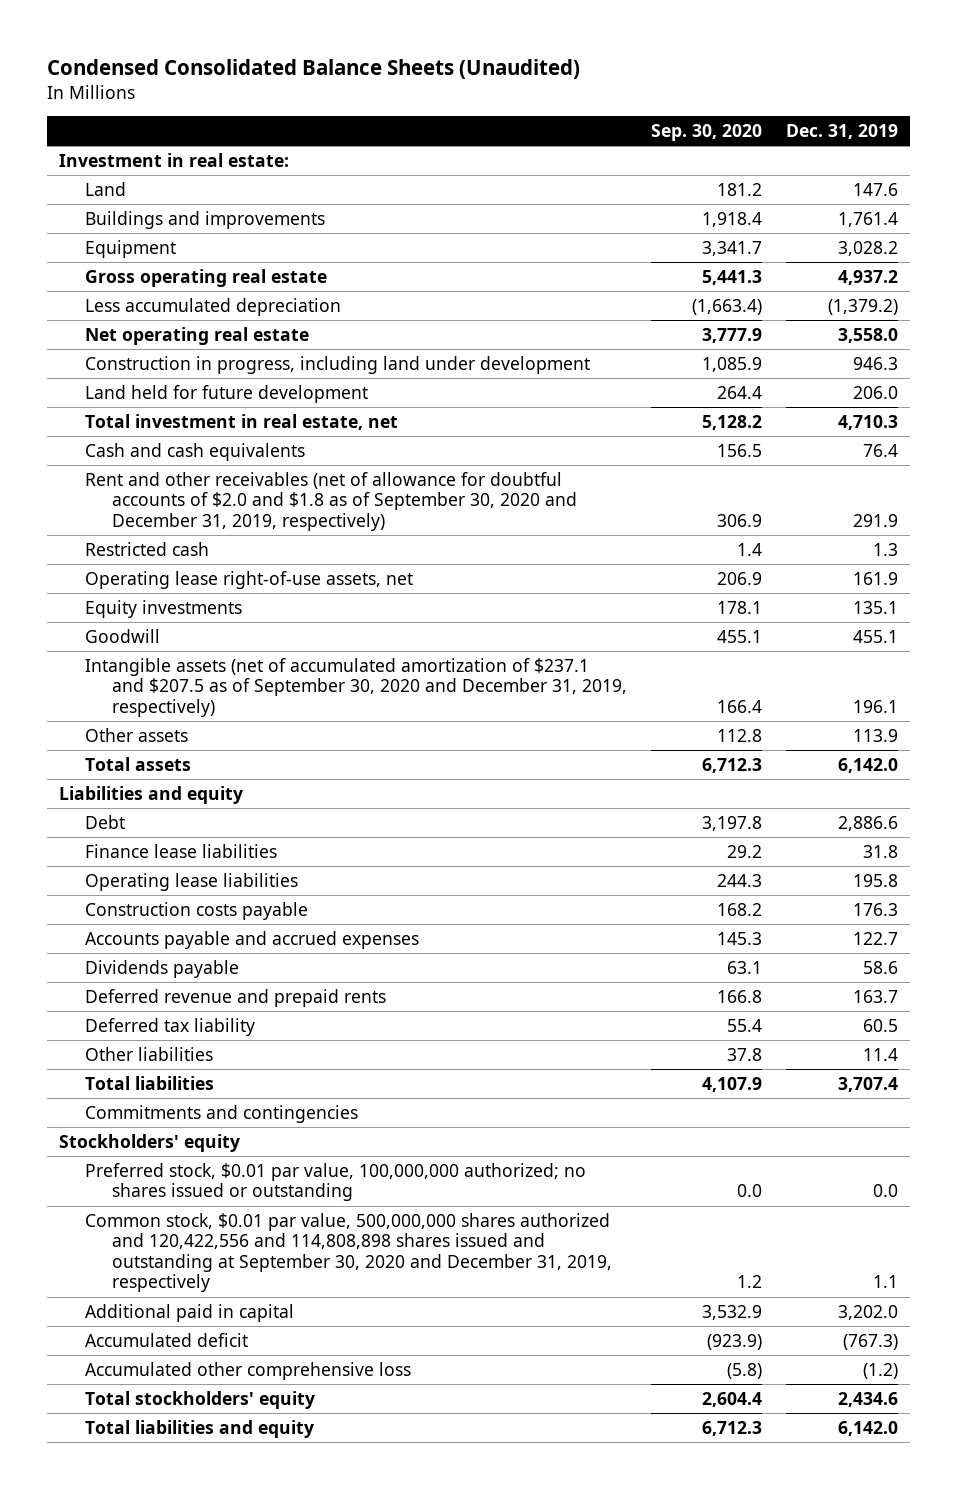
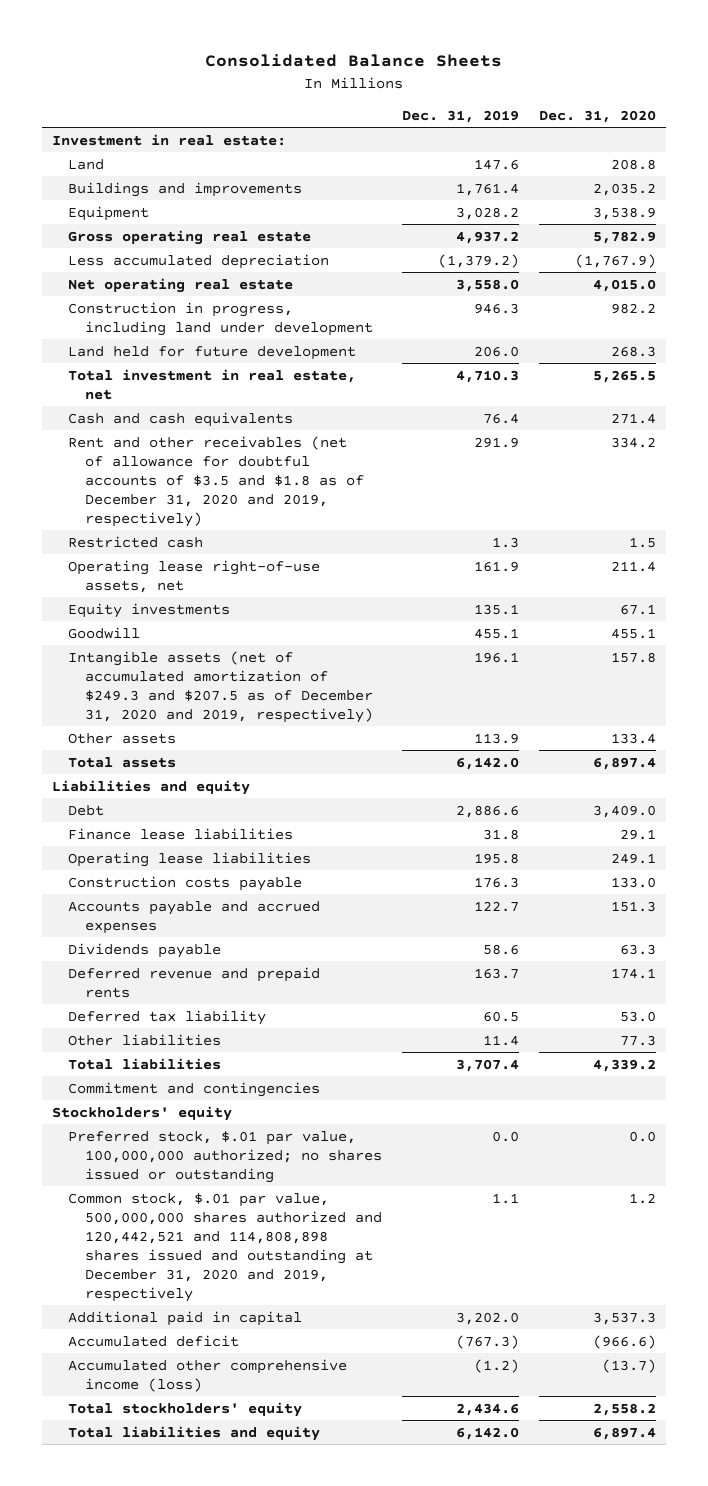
[47,58,581,79] Condensed Consolidated Balance Sheets (Unaudited) -> [204,54,502,68] Consolidated Balance Sheets
[650,124,762,142] Sep. 30, 2020 -> none
none -> [538,110,656,124] Dec. 31, 2020
[85,471,577,531] Rent and other receivables (net of allowance for doubtful accounts of $2.0 and $1.8 as of September 30, 2020 and December 31, 2019, respectively) -> [68,435,364,527] Rent and other receivables (net of allowance for doubtful accounts of $3.5 and $1.8 as of December 31, 2020 and 2019, respectively)
[85,657,627,717] Intangible assets (net of accumulated amortization of $237.1 and $207.5 as of September 30, 2020 and December 31, 2019, respectively) -> [68,650,373,723] Intangible assets (net of accumulated amortization of $249.3 and $207.5 as of December 31, 2020 and 2019, respectively)
[85,1104,359,1123] Commitments and contingencies -> [68,1081,321,1097] Commitment and contingencies
[85,1162,587,1202] Preferred stock, $0.01 par value, 100,000,000 authorized; no shares issued or outstanding -> [68,1130,382,1183] Preferred stock, $.01 par value, 100,000,000 authorized; no shares issued or outstanding
[85,1212,612,1293] Common stock, $0.01 par value, 500,000,000 shares authorized and 120,422,556 and 114,808,898 shares issued and outstanding at September 30, 2020 and December 31, 2019, respectively -> [68,1192,382,1303] Common stock, $.01 par value, 500,000,000 shares authorized and 120,442,521 and 114,808,898 shares issued and outstanding at December 31, 2020 and 2019, respectively
[85,1361,412,1380] Accumulated other comprehensive loss -> [68,1358,348,1392] Accumulated other comprehensive income (loss)

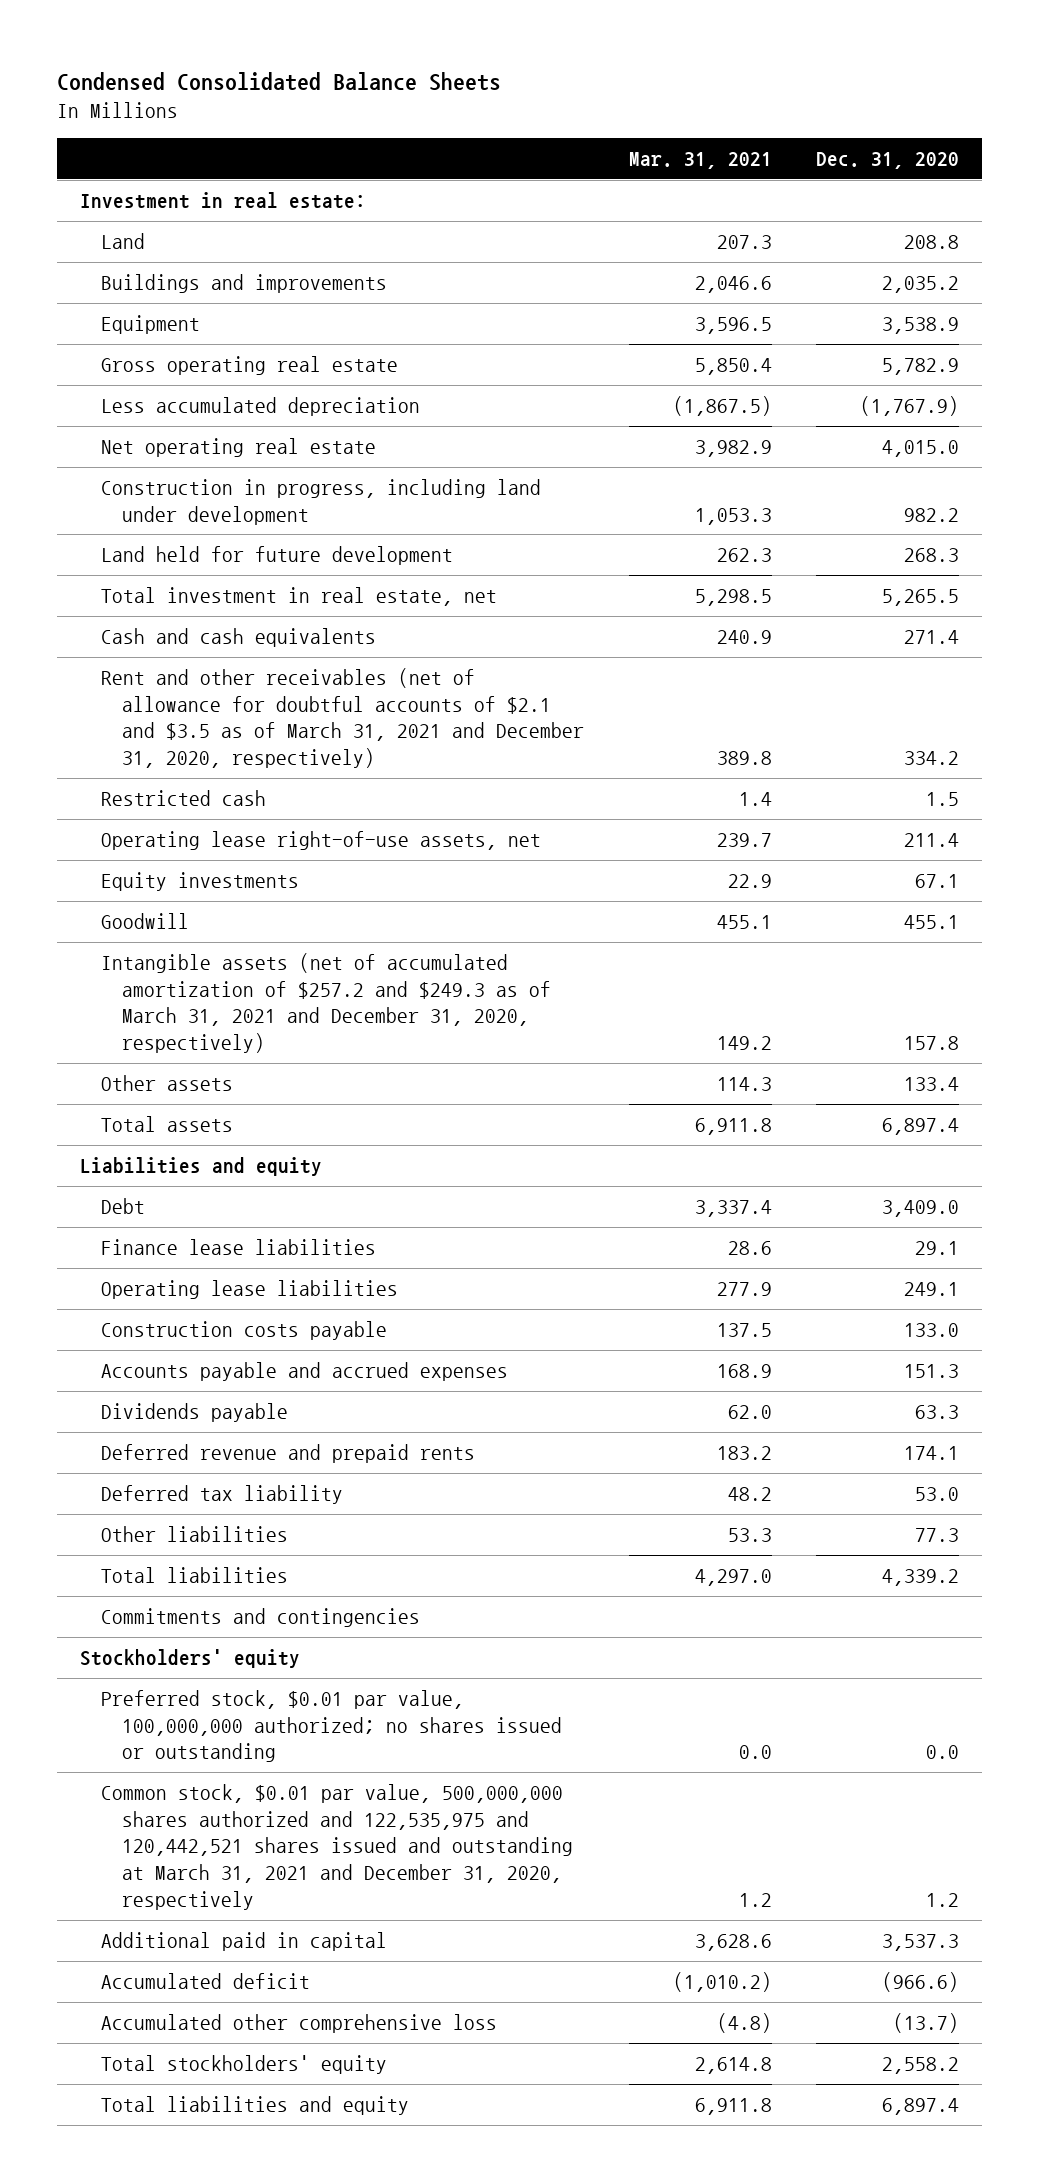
[204,54,502,68] Consolidated Balance Sheets -> [57,72,502,92] Condensed Consolidated Balance Sheets
[401,110,519,124] Dec. 31, 2019 -> none
none -> [628,152,772,170] Mar. 31, 2021
[68,435,364,527] Rent and other receivables (net of allowance for doubtful accounts of $3.5 and $1.8 as of December 31, 2020 and 2019, respectively) -> [100,667,584,769] Rent and other receivables (net of allowance for doubtful accounts of $2.1 and $3.5 as of March 31, 2021 and December 31, 2020, respectively)
[68,650,373,723] Intangible assets (net of accumulated amortization of $249.3 and $207.5 as of December 31, 2020 and 2019, respectively) -> [100,952,551,1054] Intangible assets (net of accumulated amortization of $257.2 and $249.3 as of March 31, 2021 and December 31, 2020, respectively)
[68,1081,321,1097] Commitment and contingencies -> [100,1607,420,1627] Commitments and contingencies
[68,1130,382,1183] Preferred stock, $.01 par value, 100,000,000 authorized; no shares issued or outstanding -> [100,1689,562,1763] Preferred stock, $0.01 par value, 100,000,000 authorized; no shares issued or outstanding
[68,1192,382,1303] Common stock, $.01 par value, 500,000,000 shares authorized and 120,442,521 and 114,808,898 shares issued and outstanding at December 31, 2020 and 2019, respectively -> [100,1783,573,1910] Common stock, $0.01 par value, 500,000,000 shares authorized and 122,535,975 and 120,442,521 shares issued and outstanding at March 31, 2021 and December 31, 2020, respectively
[68,1358,348,1392] Accumulated other comprehensive income (loss) -> [100,2013,497,2033] Accumulated other comprehensive loss

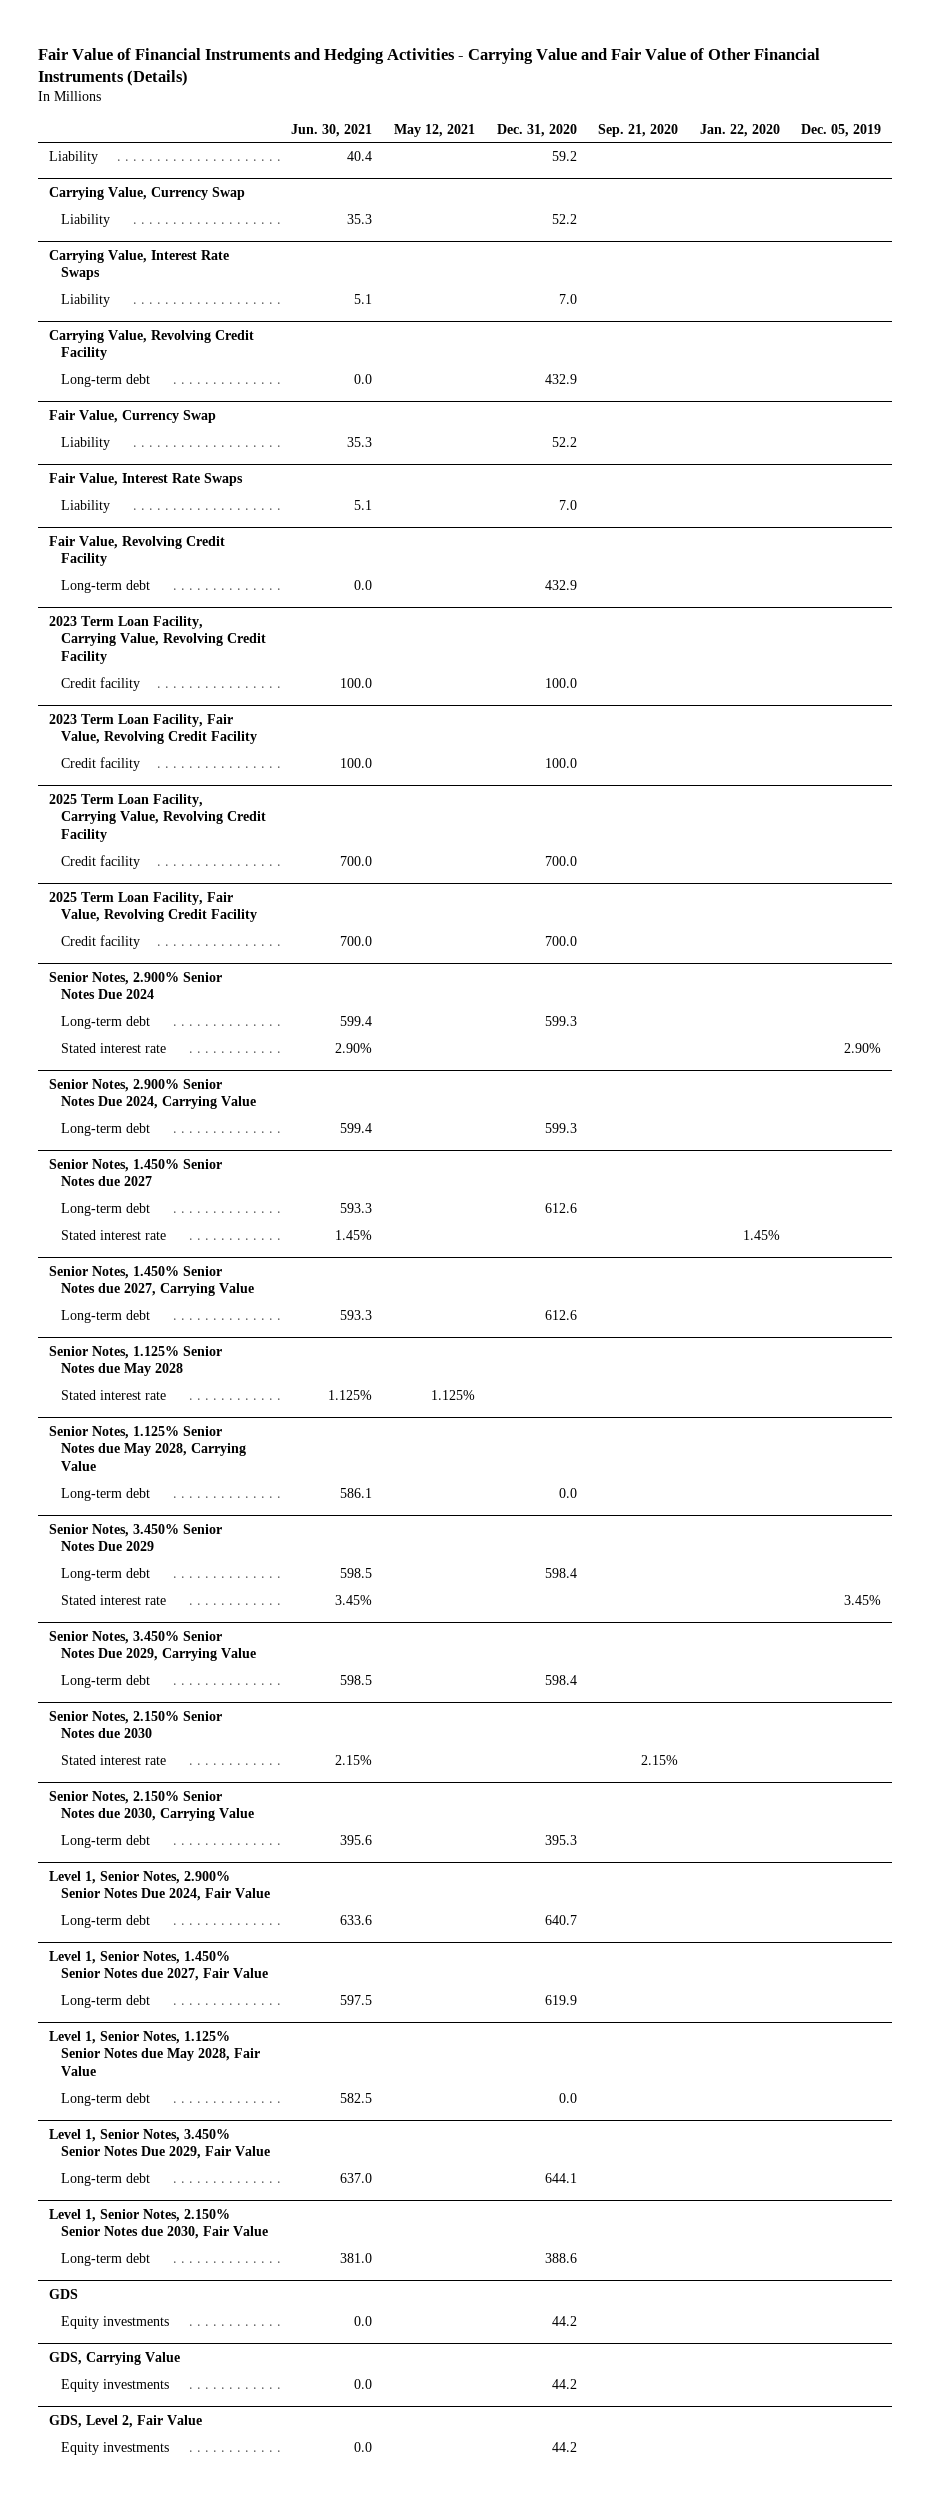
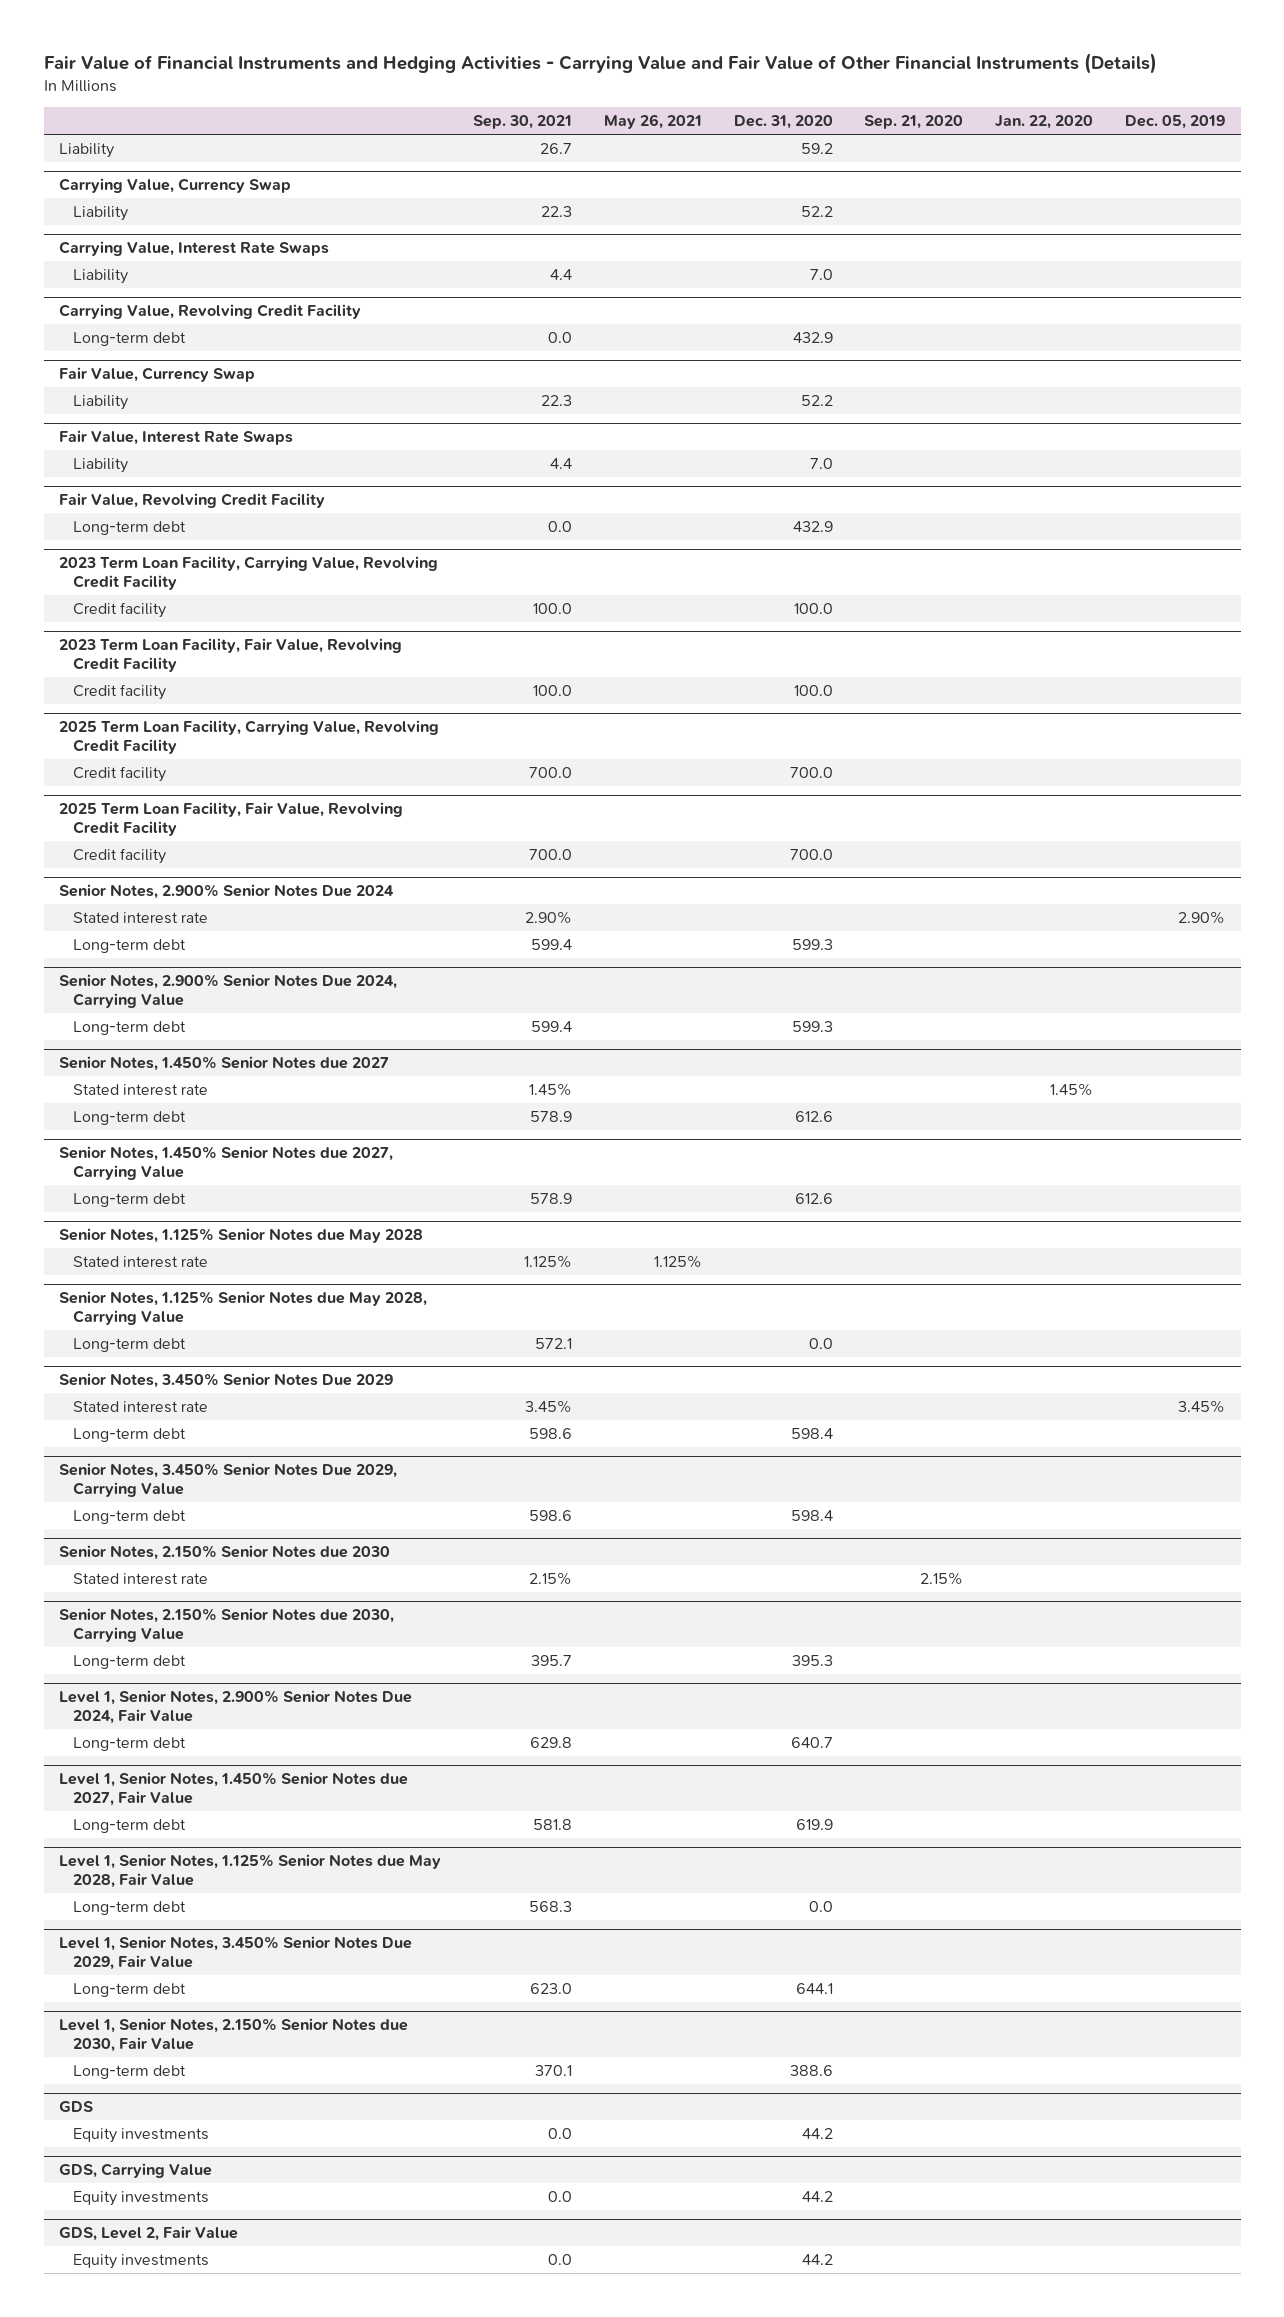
[291,123,373,137] Jun. 30, 2021 -> none
[394,123,476,137] May 12, 2021 -> none
none -> [473,115,573,130] Sep. 30, 2021
none -> [603,114,702,130] May 26, 2021
[60,1015,150,1029] Long-term debt -> [72,939,186,954] Long-term debt
[60,1202,150,1216] Long-term debt -> [72,1111,186,1126] Long-term debt
[60,1567,150,1581] Long-term debt -> [72,1428,186,1443] Long-term debt

